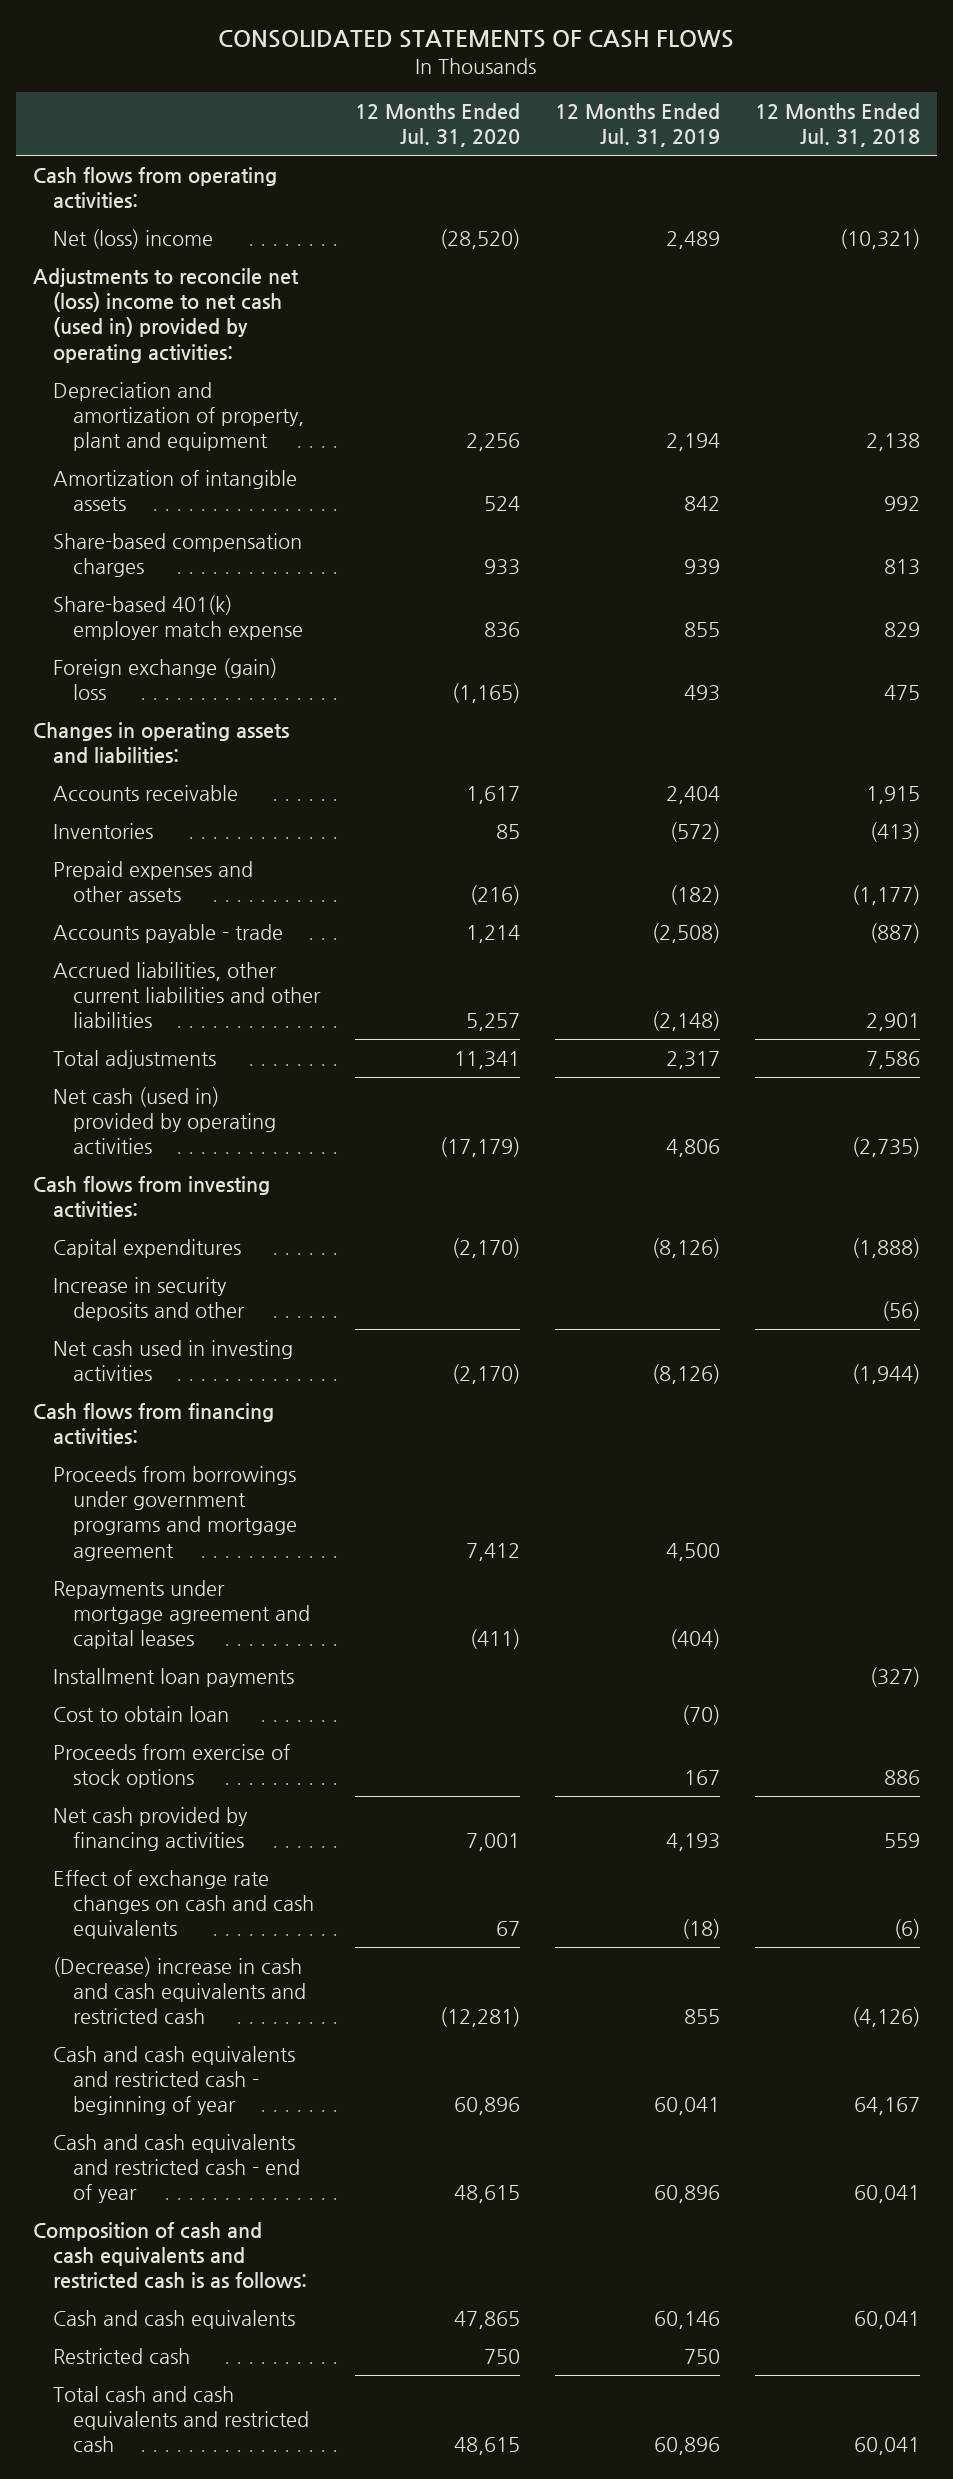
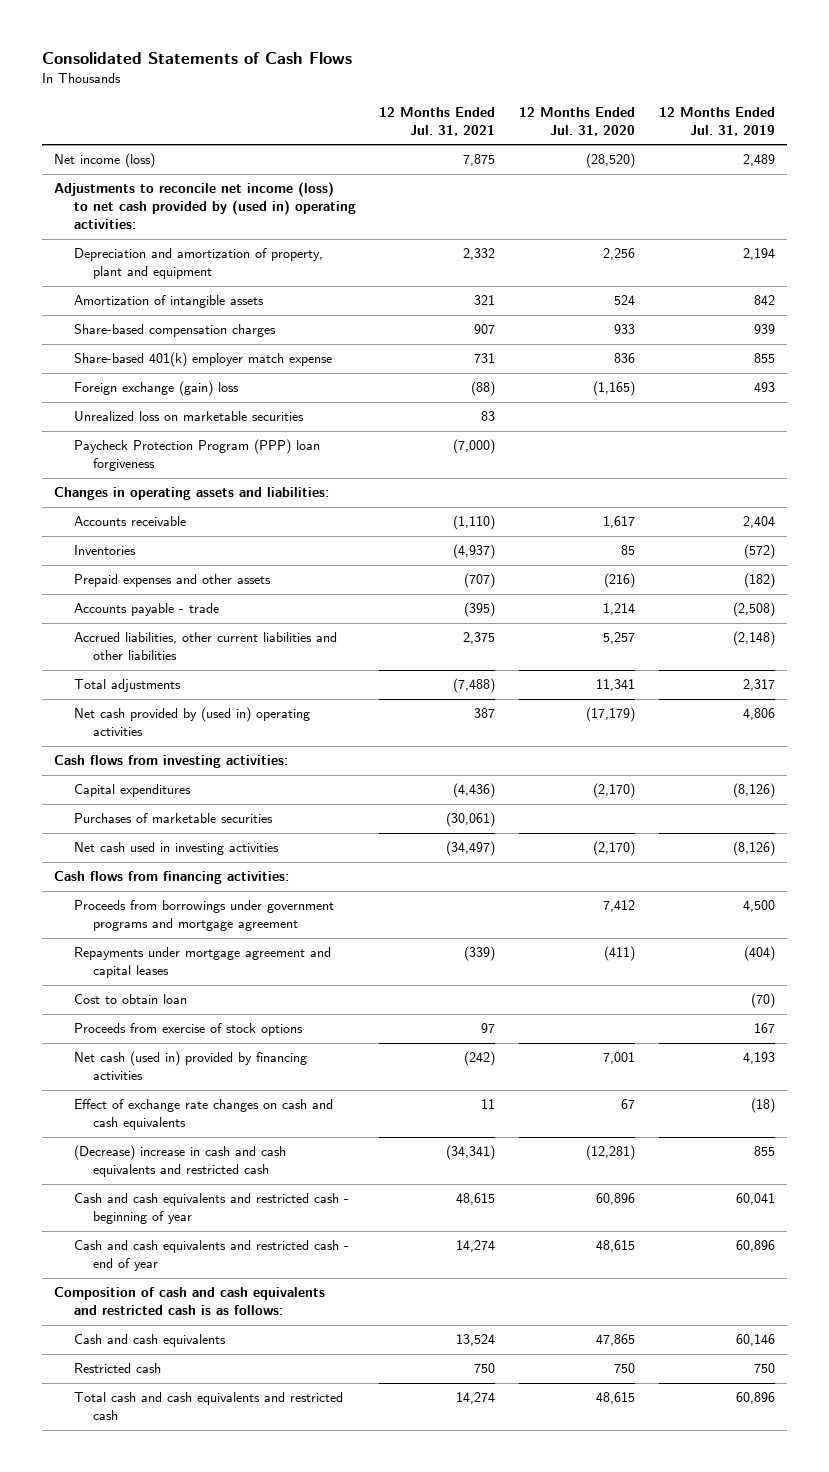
[218,30,735,49] CONSOLIDATED STATEMENTS OF CASH FLOWS -> [41,51,352,64] Consolidated Statements of Cash Flows
[754,103,920,148] 12 Months Ended Jul. 31, 2018 -> none
none -> [379,106,496,136] 12 Months Ended Jul. 31, 2021
[33,166,278,210] Cash flows from operating activities: -> none
[53,228,214,249] Net (loss) income -> [53,153,155,169] Net income (loss)
[33,267,300,363] Adjustments to reconcile net (loss) income to net cash (used in) provided by operating activities: -> [53,182,356,230] Adjustments to reconcile net income (loss) to net cash provided by (used in) operating activities:
none -> [73,411,304,422] Unrealized loss on marketable securities
none -> [73,439,320,472] Paycheck Protection Program (PPP) loan forgiveness
[53,1086,277,1155] Net cash (used in) provided by operating activities -> [73,707,310,737] Net cash provided by (used in) operating activities
[53,1276,246,1322] Increase in security deposits and other -> none
none -> [73,813,273,824] Purchases of marketable securities
[53,1667,295,1687] Installment loan payments -> none
[53,1806,249,1852] Net cash provided by financing activities -> [73,1051,307,1081] Net cash (used in) provided by financing activities

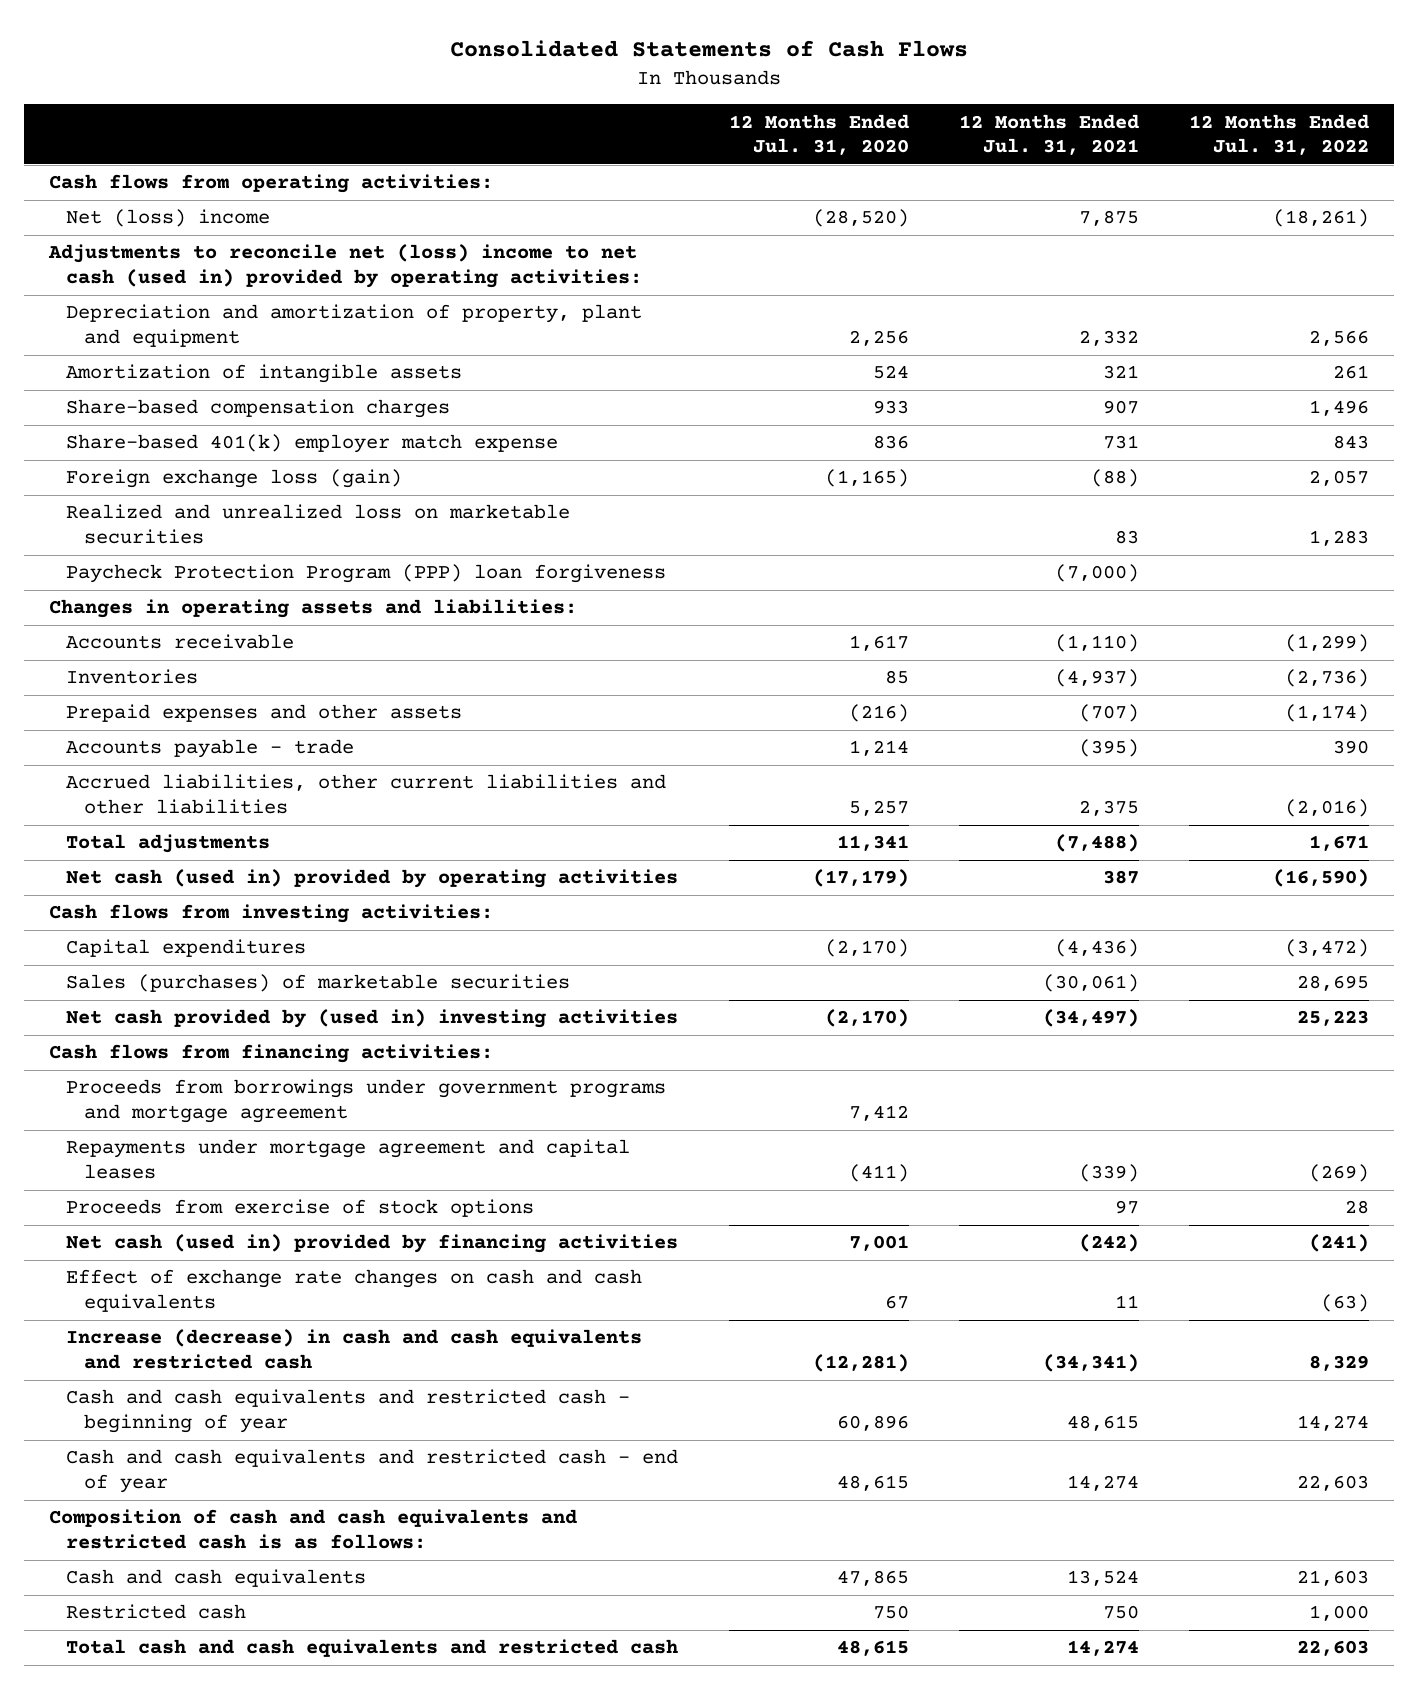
[659,106,776,136] 12 Months Ended Jul. 31, 2019 -> none
none -> [1189,113,1370,156] 12 Months Ended Jul. 31, 2022
none -> [48,174,493,194] Cash flows from operating activities:
[53,153,155,169] Net income (loss) -> [66,209,271,228] Net (loss) income
[53,182,356,230] Adjustments to reconcile net income (loss) to net cash provided by (used in) operating activities: -> [47,244,643,289] Adjustments to reconcile net (loss) income to net cash (used in) provided by operating activities:
[73,381,239,397] Foreign exchange (gain) loss -> [66,469,403,489] Foreign exchange loss (gain)
[73,411,304,422] Unrealized loss on marketable securities -> [66,504,571,545] Realized and unrealized loss on marketable securities
[73,707,310,737] Net cash provided by (used in) operating activities -> [66,869,679,889] Net cash (used in) provided by operating activities
[73,813,273,824] Purchases of marketable securities -> [66,974,571,993] Sales (purchases) of marketable securities
[73,842,279,856] Net cash used in investing activities -> [66,1009,679,1029] Net cash provided by (used in) investing activities
[73,994,187,1005] Cost to obtain loan -> none
[73,1145,286,1178] (Decrease) increase in cash and cash equivalents and restricted cash -> [66,1329,643,1370] Increase (decrease) in cash and cash equivalents and restricted cash

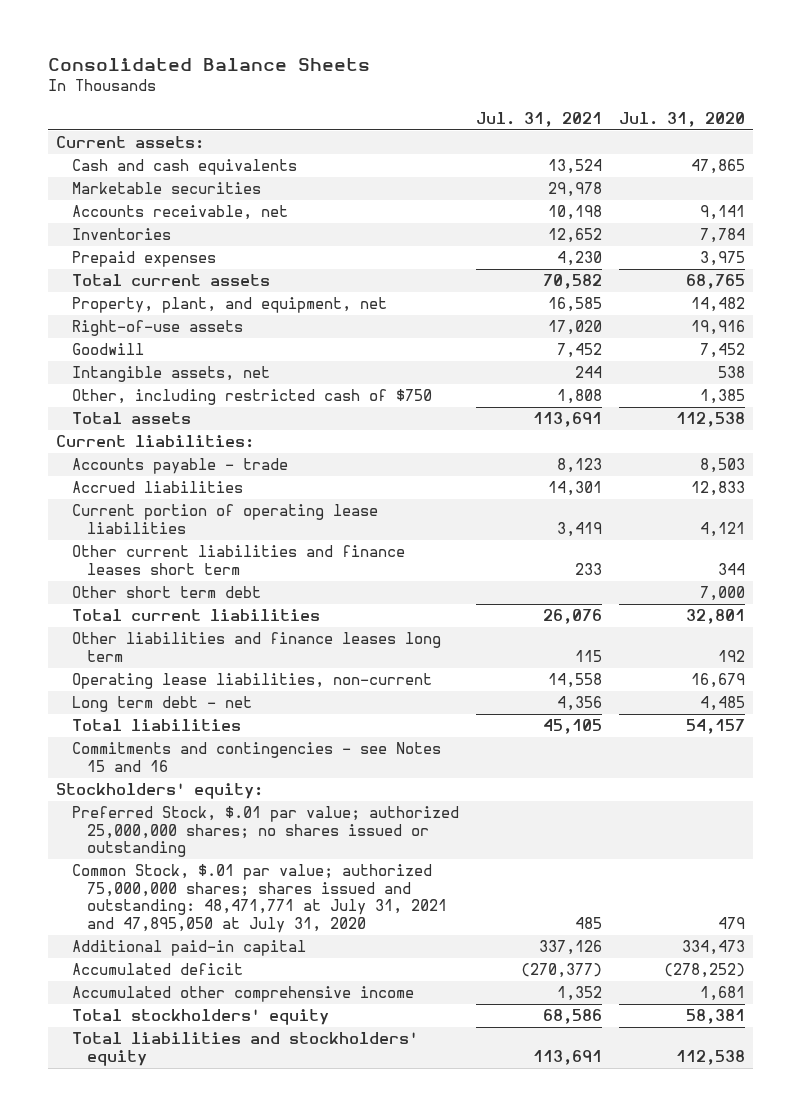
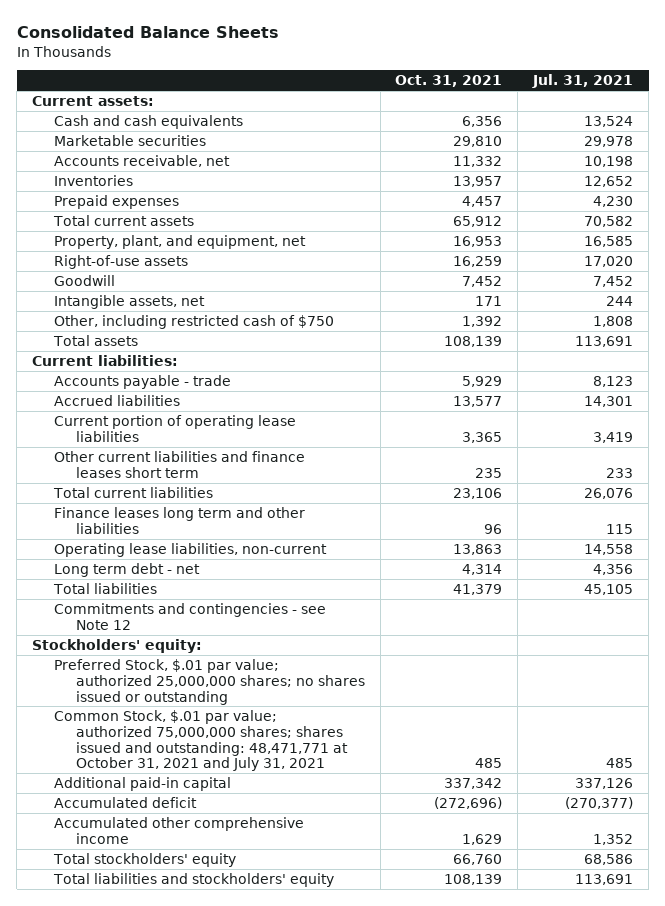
[618,111,745,127] Jul. 31, 2020 -> none
none -> [395,75,503,88] Oct. 31, 2021
[71,586,261,599] Other short term debt -> none
[71,632,441,662] Other liabilities and finance leases long term -> [53,506,305,534] Finance leases long term and other liabilities
[71,742,441,772] Commitments and contingencies - see Notes 15 and 16 -> [53,602,326,630] Commitments and contingencies - see Note 12
[71,864,448,933] Common Stock, $.01 par value; authorized 75,000,000 shares; shares issued and outstanding: 48,471,771 at July 31, 2021 and 47,895,050 at July 31, 2020 -> [53,709,348,772] Common Stock, $.01 par value; authorized 75,000,000 shares; shares issued and outstanding: 48,471,771 at October 31, 2021 and July 31, 2021

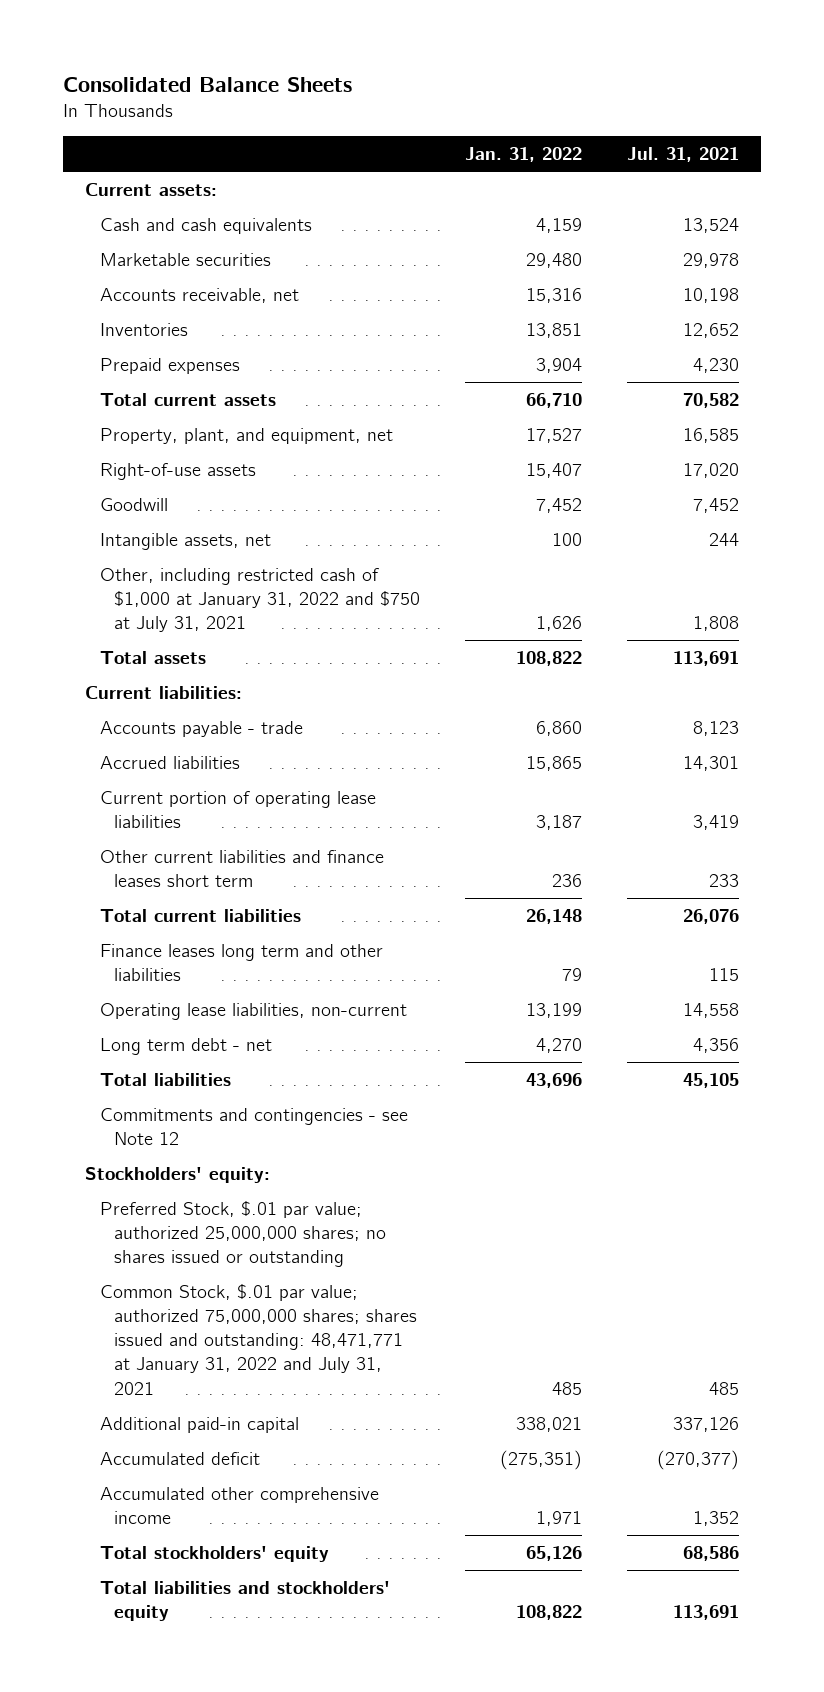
[395,75,503,88] Oct. 31, 2021 -> none
none -> [464,147,582,163] Jan. 31, 2022
[53,314,334,329] Other, including restricted cash of $750 -> [99,567,420,633] Other, including restricted cash of $1,000 at January 31, 2022 and $750 at July 31, 2021
[53,709,348,772] Common Stock, $.01 par value; authorized 75,000,000 shares; shares issued and outstanding: 48,471,771 at October 31, 2021 and July 31, 2021 -> [99,1283,417,1395] Common Stock, $.01 par value; authorized 75,000,000 shares; shares issued and outstanding: 48,471,771 at January 31, 2022 and July 31, 2021

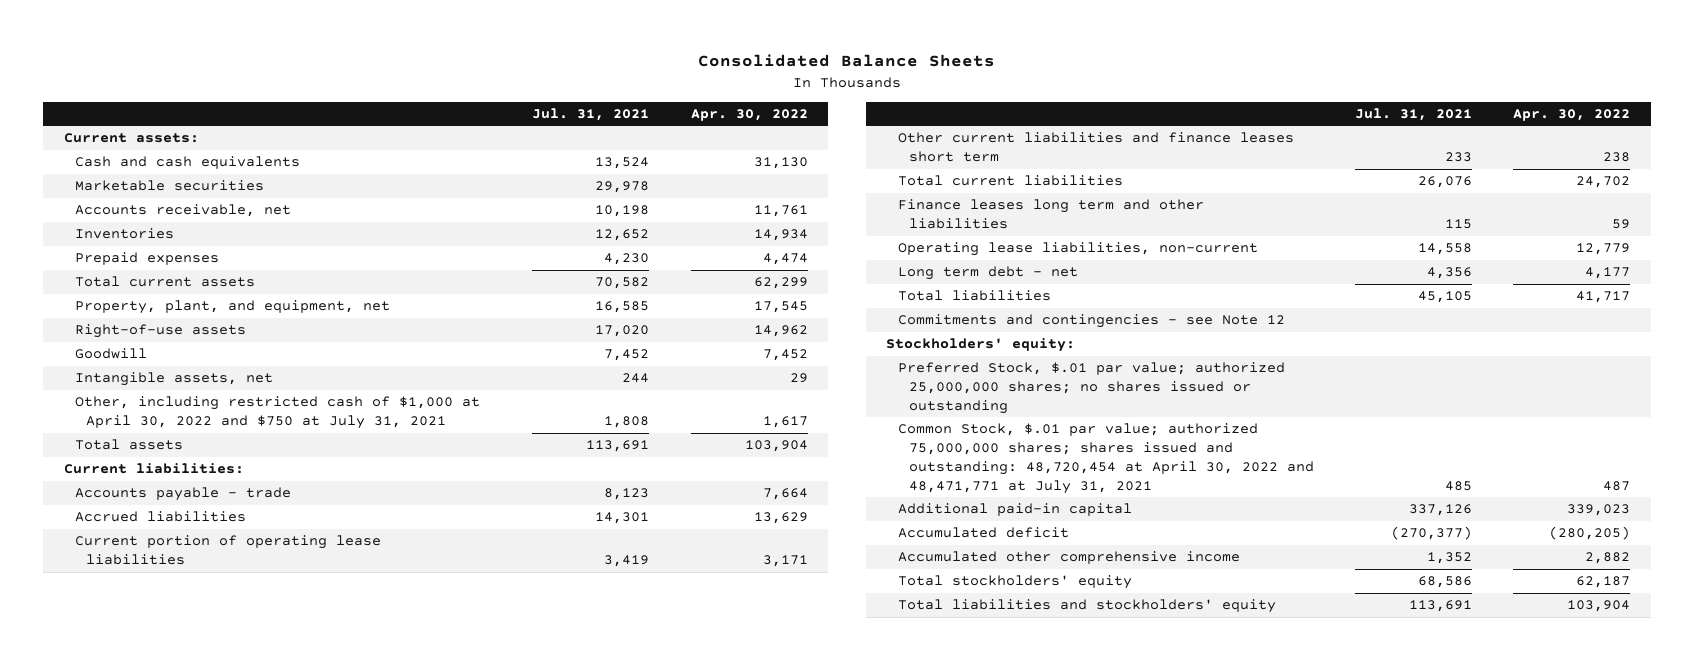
[464,147,582,163] Jan. 31, 2022 -> none
none -> [690,108,808,121] Apr. 30, 2022
[99,567,420,633] Other, including restricted cash of $1,000 at January 31, 2022 and $750 at July 31, 2021 -> [74,396,480,430] Other, including restricted cash of $1,000 at April 30, 2022 and $750 at July 31, 2021
[99,1283,417,1395] Common Stock, $.01 par value; authorized 75,000,000 shares; shares issued and outstanding: 48,471,771 at January 31, 2022 and July 31, 2021 -> [897,423,1314,494] Common Stock, $.01 par value; authorized 75,000,000 shares; shares issued and outstanding: 48,720,454 at April 30, 2022 and 48,471,771 at July 31, 2021

